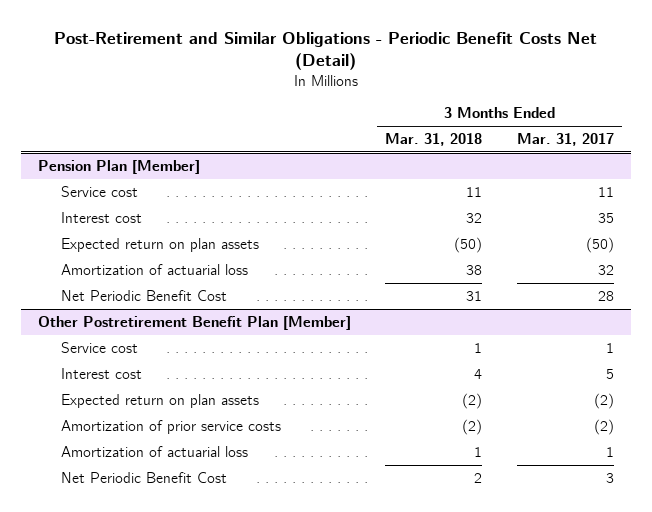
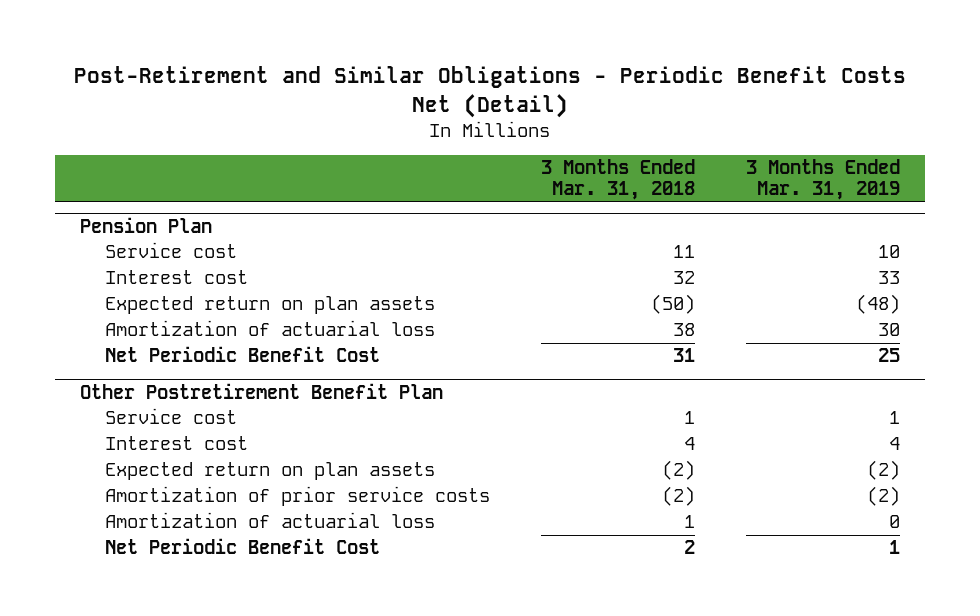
[516,133,614,147] Mar. 31, 2017 -> none
none -> [745,159,900,201] 3 Months Ended Mar. 31, 2019
[38,159,201,174] Pension Plan [Member] -> [80,216,213,233] Pension Plan
[38,315,352,330] Other Postretirement Benefit Plan [Member] -> [80,382,444,399] Other Postretirement Benefit Plan

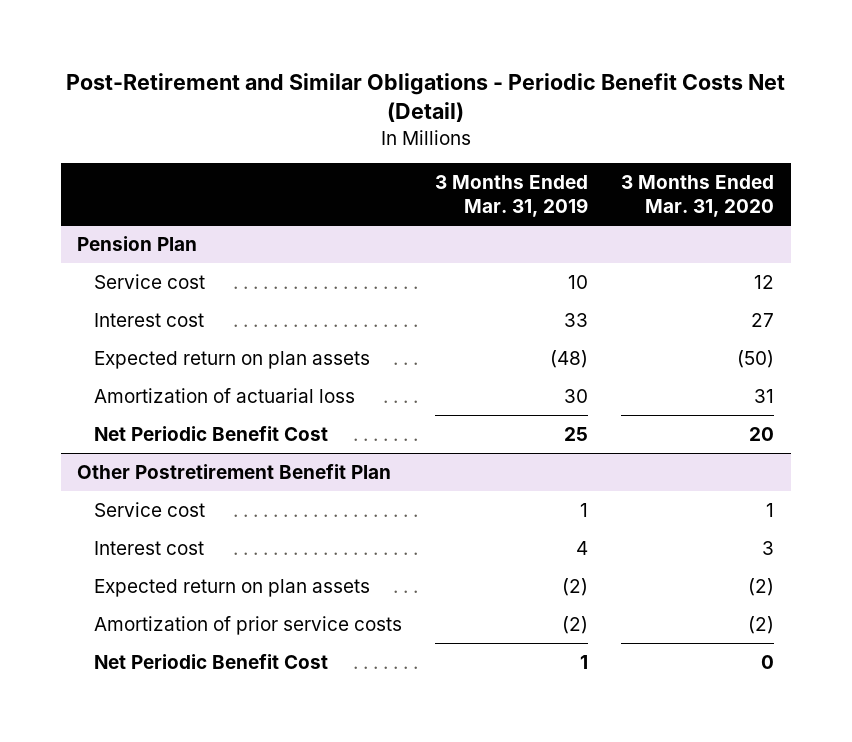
[541,159,696,201] 3 Months Ended Mar. 31, 2018 -> none
none -> [621,175,775,217] 3 Months Ended Mar. 31, 2020
[105,512,436,529] Amortization of actuarial loss -> none

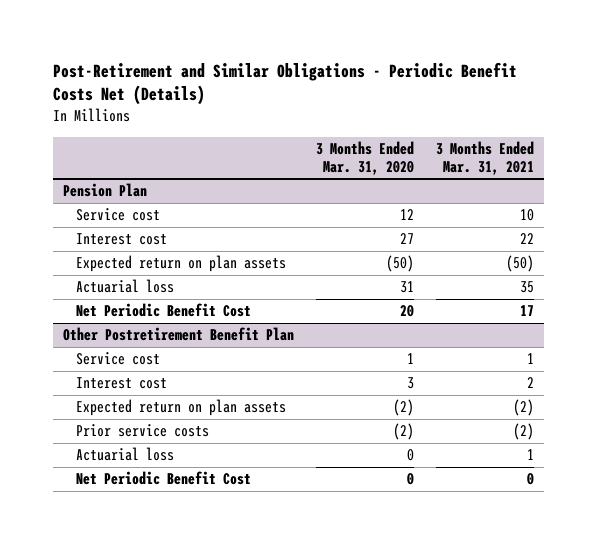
[65,72,785,123] Post-Retirement and Similar Obligations - Periodic Benefit Costs Net (Detail) -> [52,61,517,106] Post-Retirement and Similar Obligations - Periodic Benefit Costs Net (Details)
[434,175,588,217] 3 Months Ended Mar. 31, 2019 -> none
none -> [435,141,534,175] 3 Months Ended Mar. 31, 2021
[93,387,355,403] Amortization of actuarial loss -> [76,279,175,294] Actuarial loss
[93,615,402,635] Amortization of prior service costs -> [76,424,210,438] Prior service costs
none -> [76,447,175,462] Actuarial loss

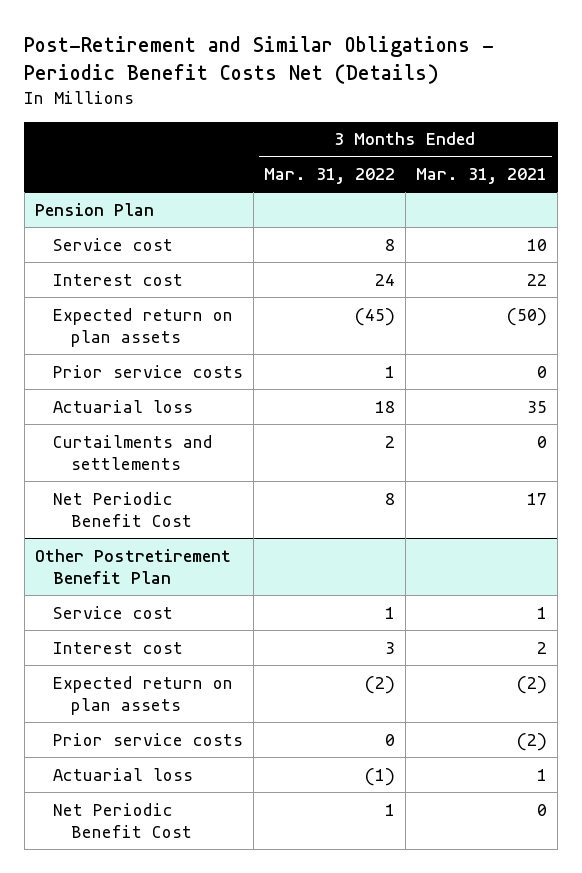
[316,141,415,175] 3 Months Ended Mar. 31, 2020 -> none
none -> [263,168,395,185] Mar. 31, 2022
none -> [52,364,243,378] Prior service costs
none -> [52,434,213,471] Curtailments and settlements

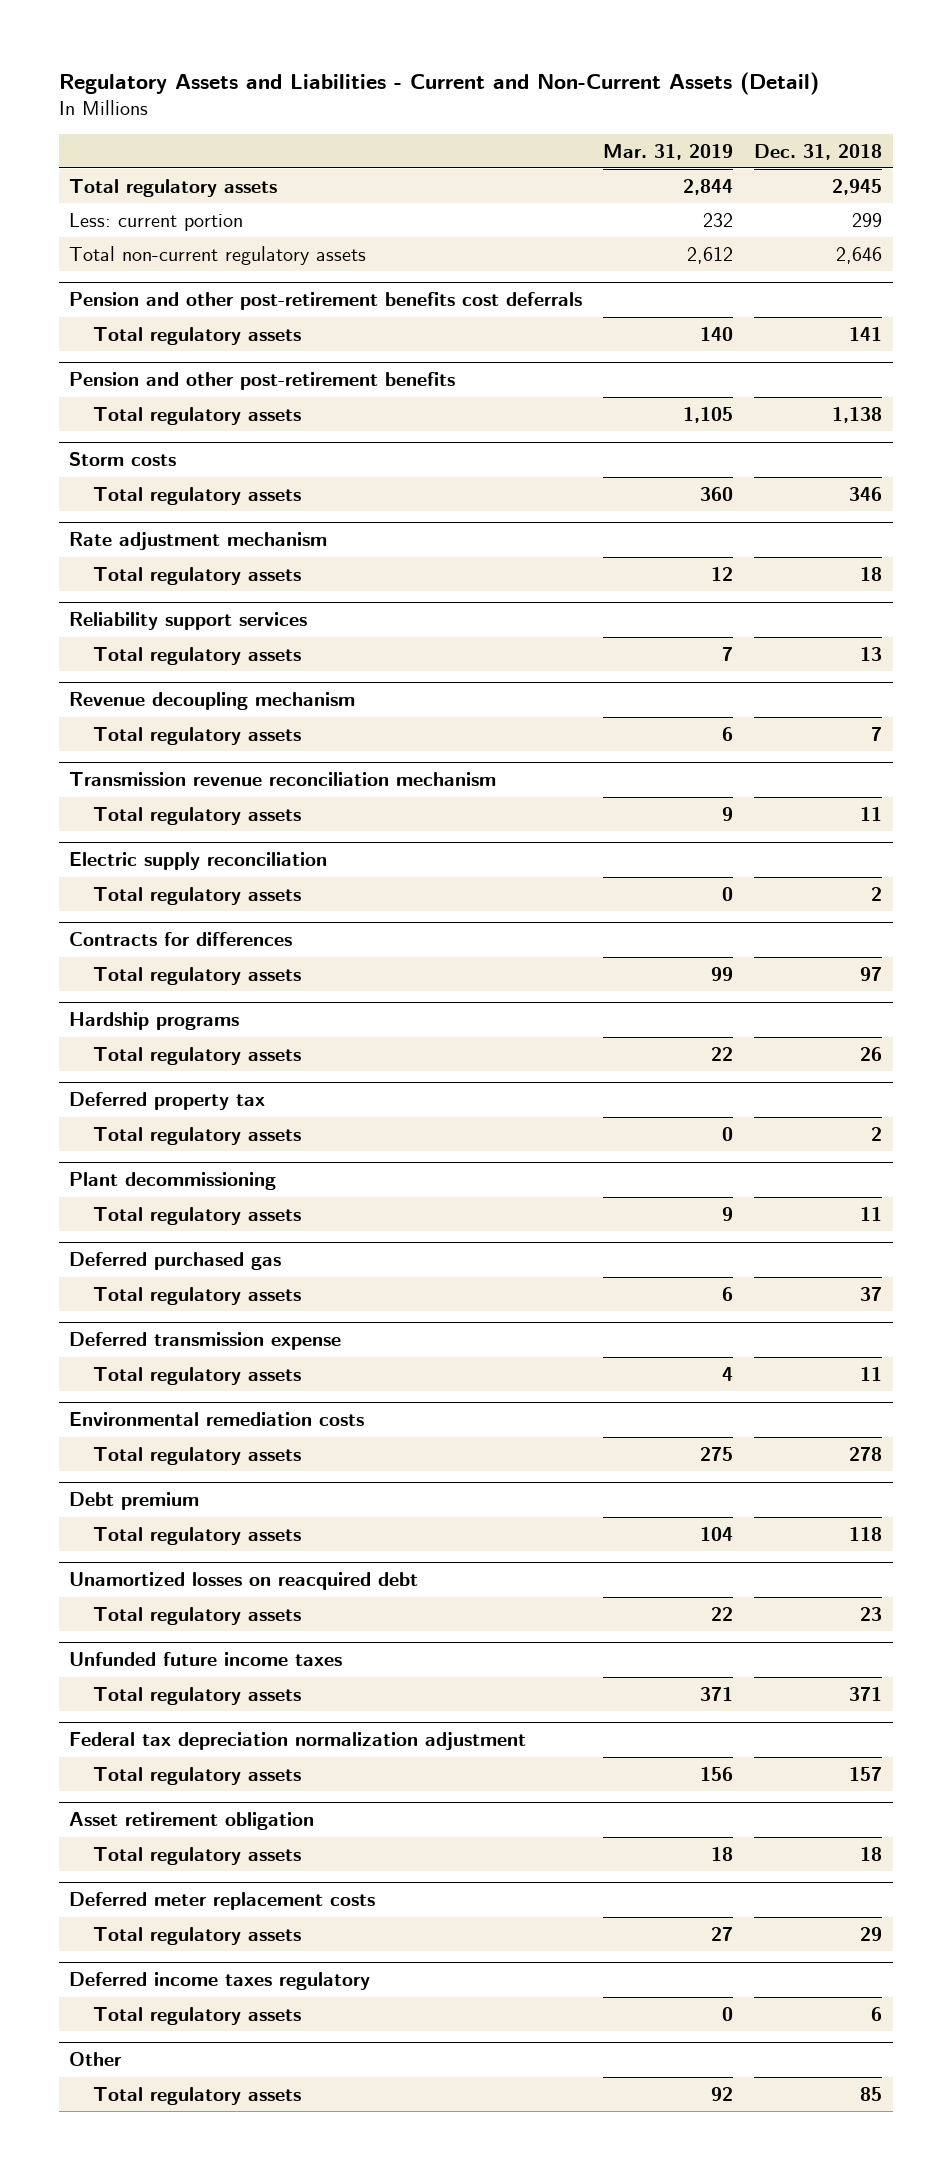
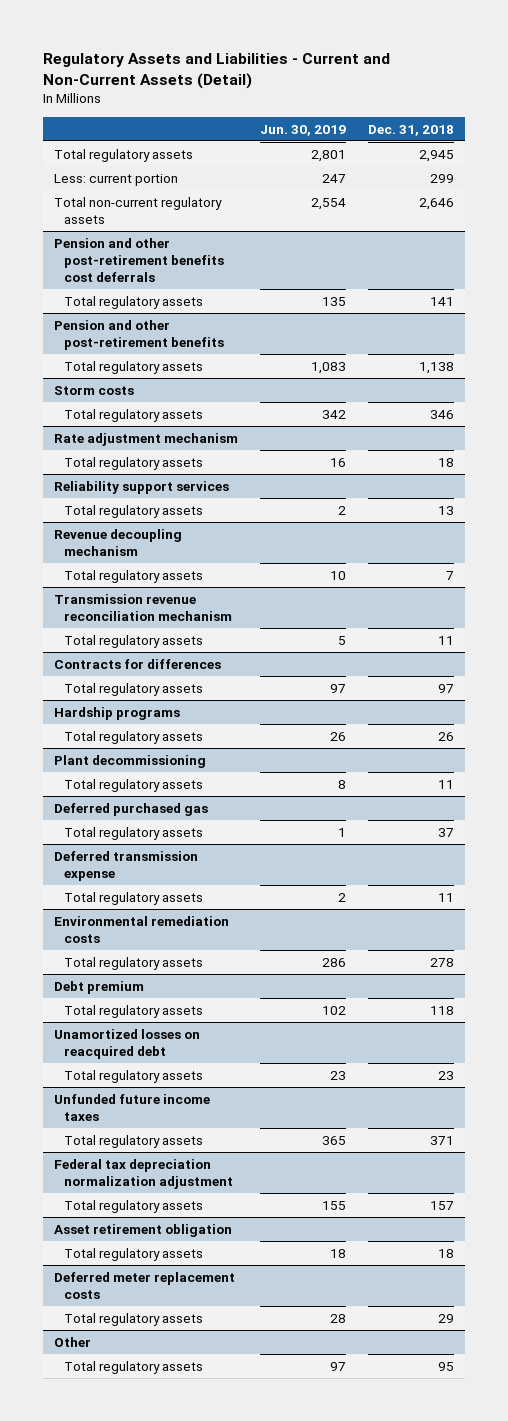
[603,143,734,160] Mar. 31, 2019 -> none
none -> [260,124,347,136] Jun. 30, 2019
[69,852,328,871] Electric supply reconciliation -> none
[93,886,302,905] Total regulatory assets -> none
[69,1092,266,1111] Deferred property tax -> none
[93,1126,302,1145] Total regulatory assets -> none
[69,1972,371,1991] Deferred income taxes regulatory -> none
[93,2006,302,2025] Total regulatory assets -> none
[860,2086,883,2101] 85 -> [438,1361,455,1371] 95

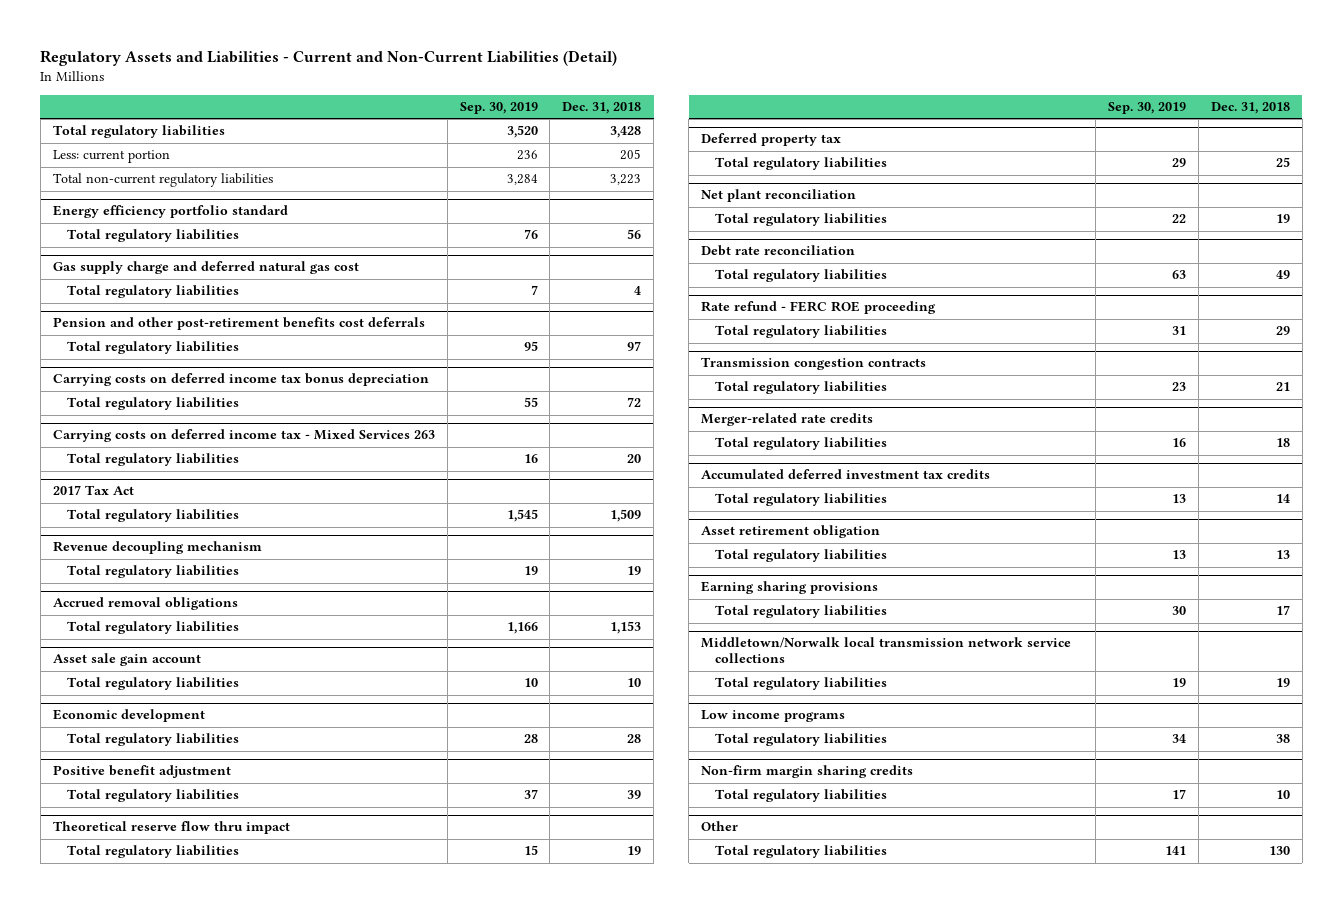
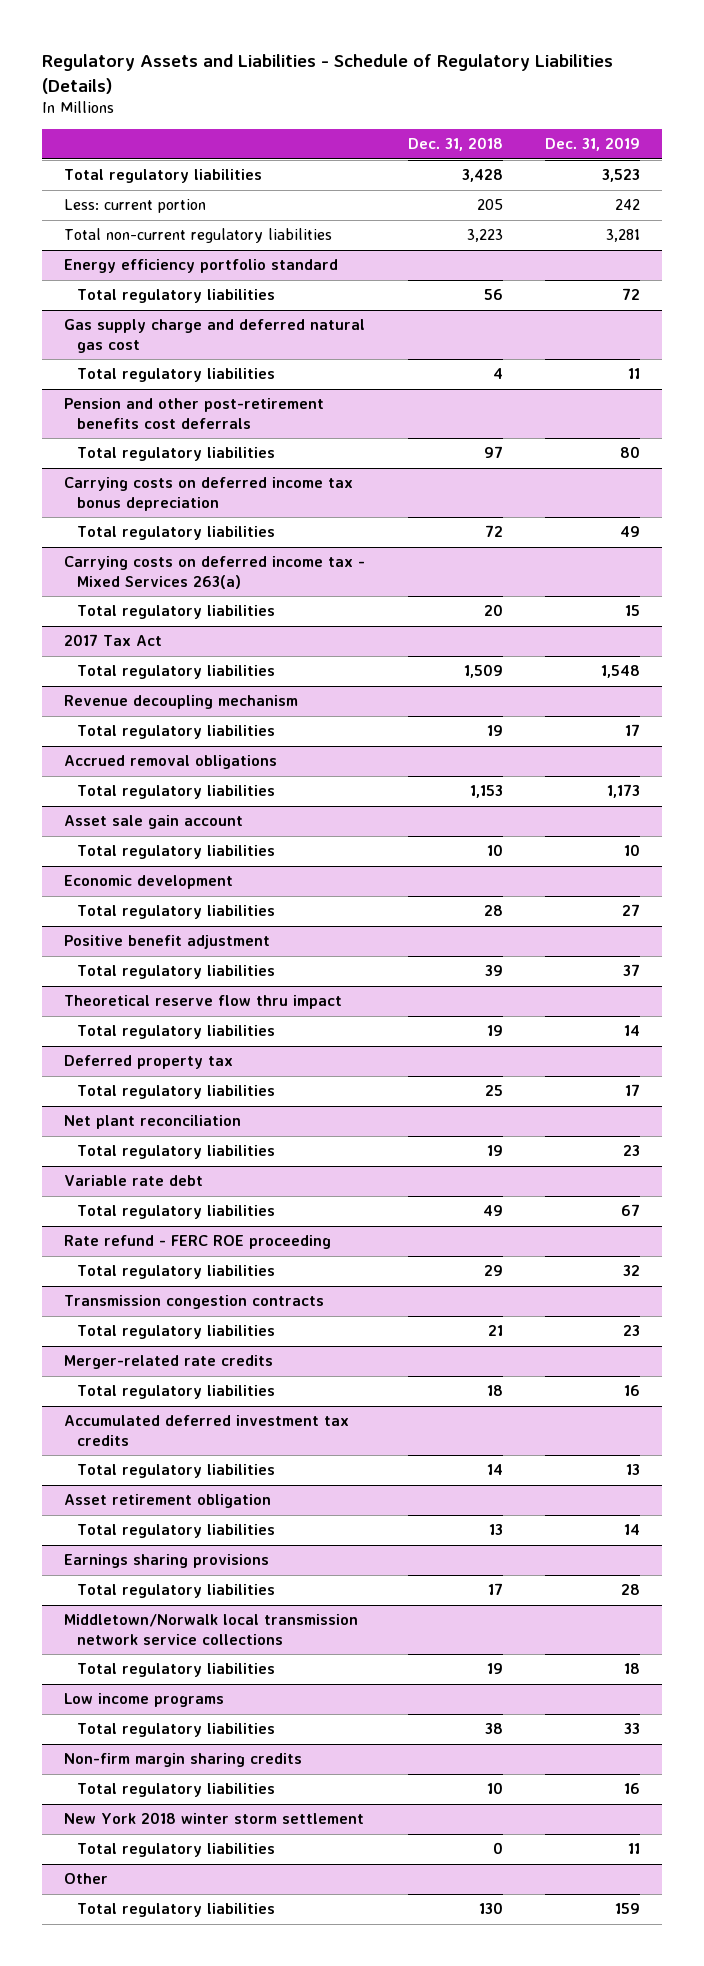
[40,49,618,66] Regulatory Assets and Liabilities - Current and Non-Current Liabilities (Detail) -> [42,54,614,94] Regulatory Assets and Liabilities - Schedule of Regulatory Liabilities (Details)
[459,101,538,114] Sep. 30, 2019 -> none
none -> [545,137,641,152] Dec. 31, 2019
[52,429,435,443] Carrying costs on deferred income tax - Mixed Services 263 -> [63,556,365,589] Carrying costs on deferred income tax - Mixed Services 263(a)
[701,245,856,257] Debt rate reconciliation -> [63,1175,203,1187] Variable rate debt
[701,581,879,595] Earning sharing provisions -> [63,1554,269,1569] Earnings sharing provisions
none -> [63,1812,364,1825] New York 2018 winter storm settlement
none -> [76,1843,275,1858] Total regulatory liabilities

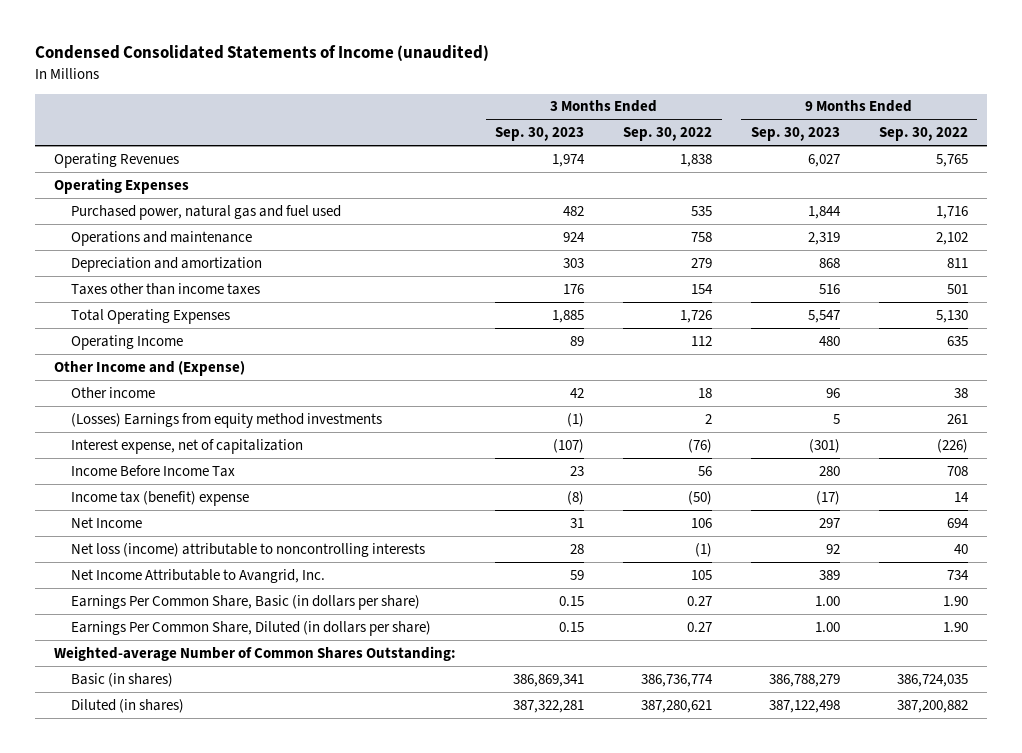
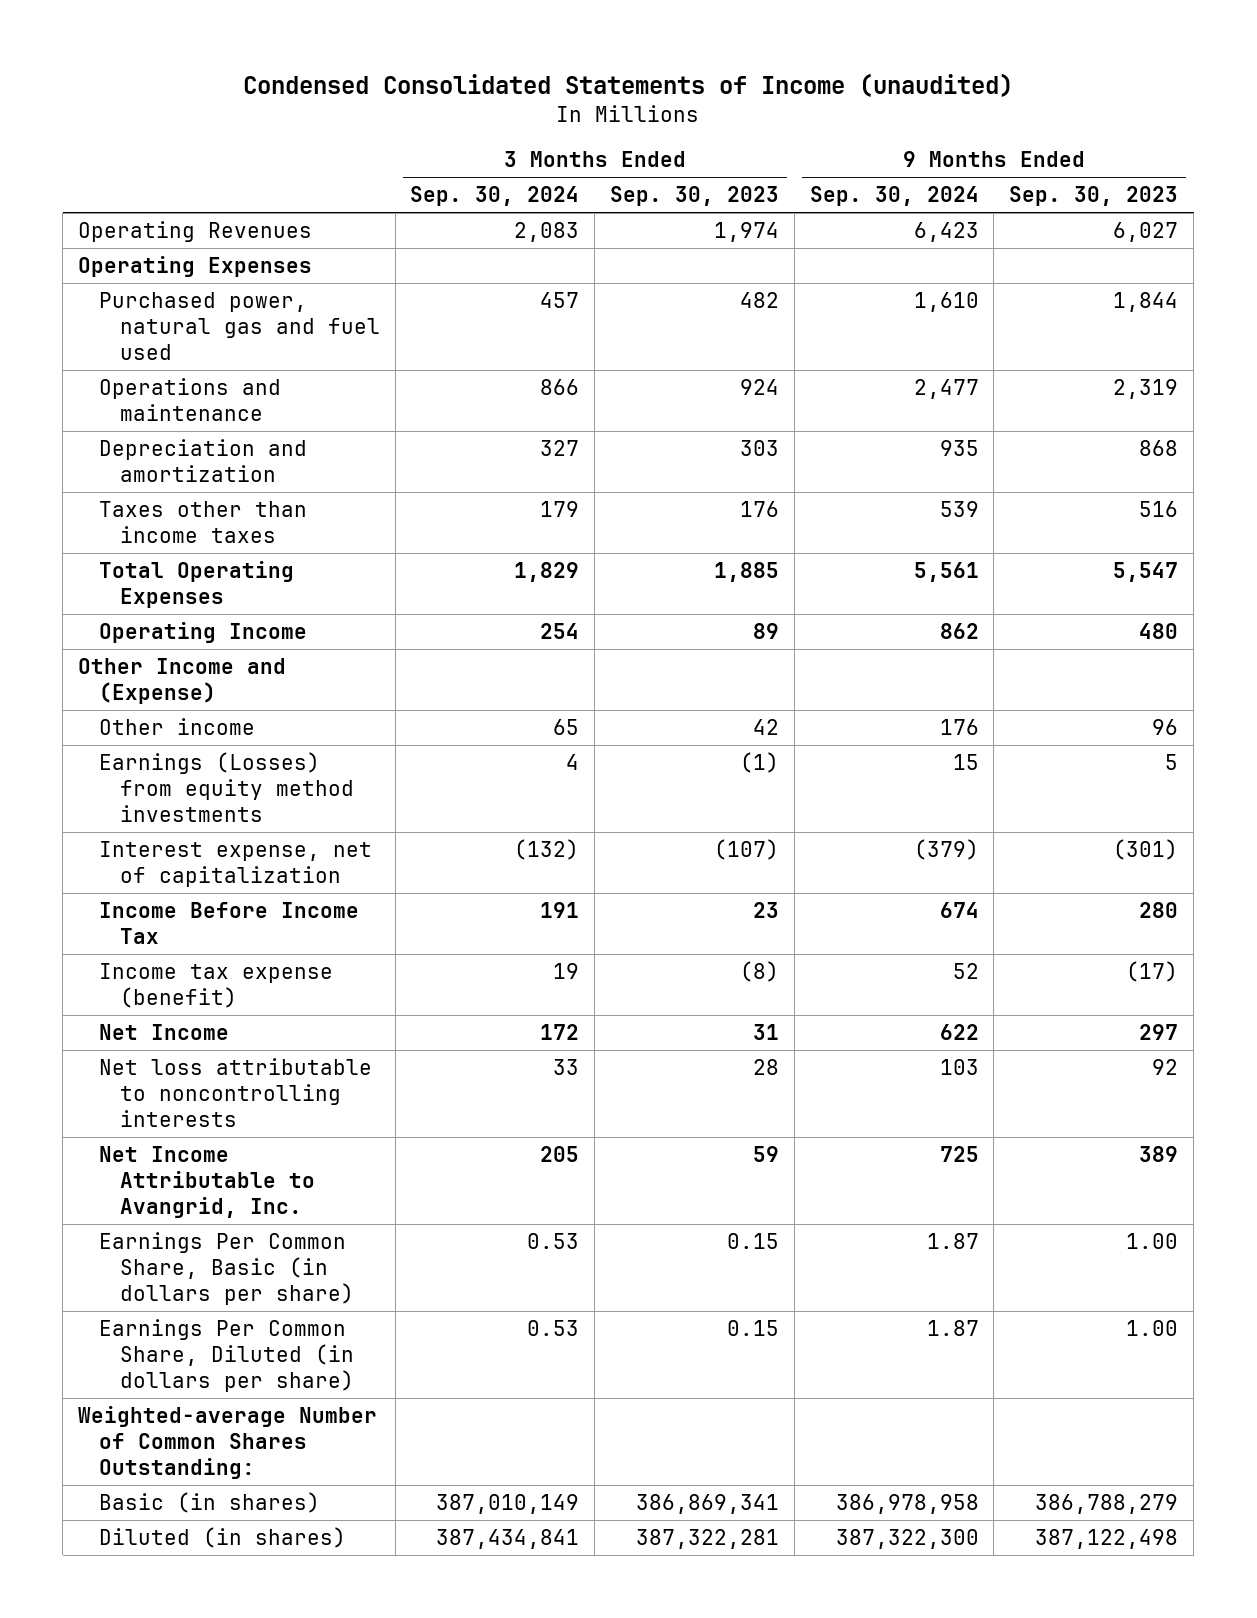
[623,127,713,142] Sep. 30, 2022 -> none
[878,127,968,142] Sep. 30, 2022 -> none
none -> [410,185,580,206] Sep. 30, 2024
none -> [809,185,979,206] Sep. 30, 2024
[70,412,382,428] (Losses) Earnings from equity method investments -> [99,751,354,822] Earnings (Losses) from equity method investments
[70,490,249,506] Income tax (benefit) expense -> [99,962,334,1008] Income tax expense (benefit)
[70,542,425,557] Net loss (income) attributable to noncontrolling interests -> [99,1057,373,1127] Net loss attributable to noncontrolling interests

